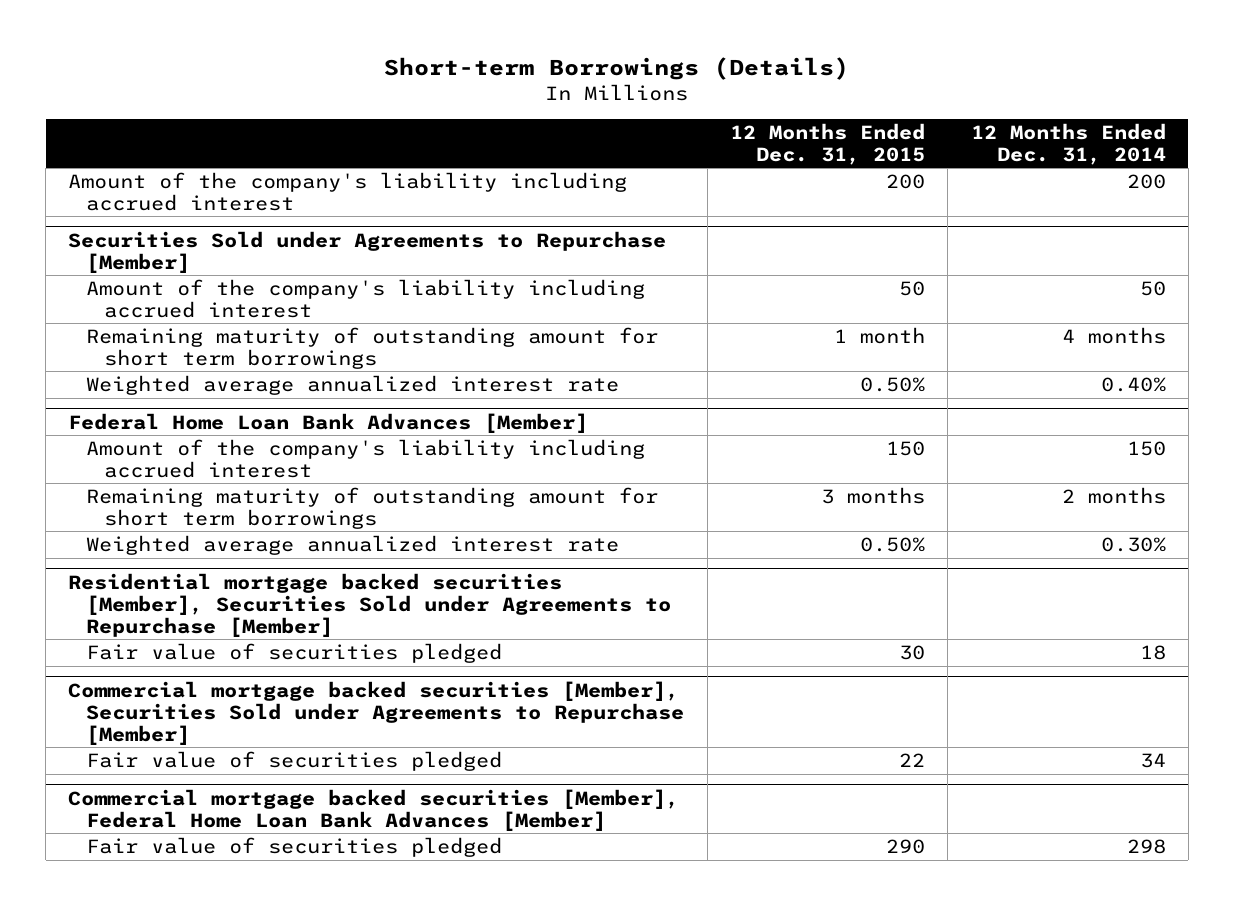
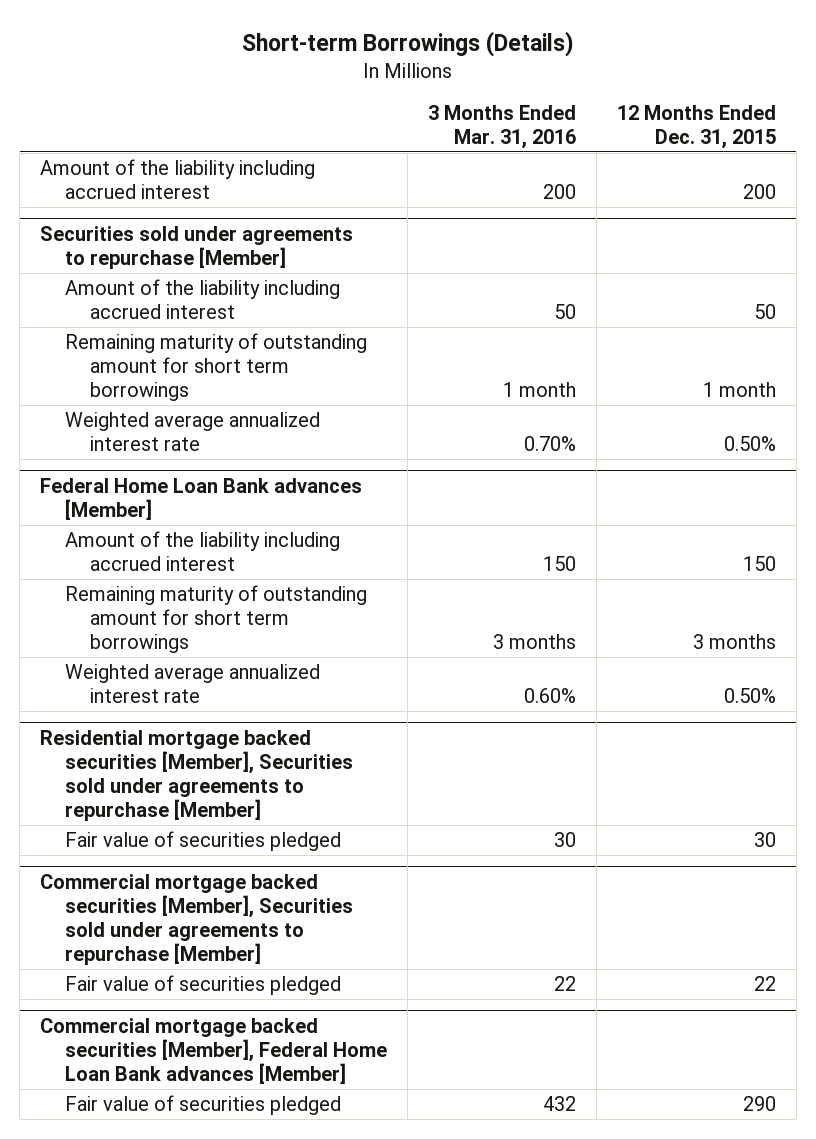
[970,122,1166,165] 12 Months Ended Dec. 31, 2014 -> none
none -> [427,105,576,150] 3 Months Ended Mar. 31, 2016
[68,171,628,211] Amount of the company's liability including accrued interest -> [40,159,316,199] Amount of the liability including accrued interest
[68,230,667,273] Securities Sold under Agreements to Repurchase [Member] -> [40,225,354,269] Securities sold under agreements to repurchase [Member]
[86,278,646,318] Amount of the company's liability including accrued interest -> [64,279,340,319] Amount of the liability including accrued interest
[68,412,589,433] Federal Home Loan Bank Advances [Member] -> [40,477,363,520] Federal Home Loan Bank advances [Member]
[86,438,646,478] Amount of the company's liability including accrued interest -> [64,531,340,571] Amount of the liability including accrued interest
[68,572,672,637] Residential mortgage backed securities [Member], Securities Sold under Agreements to Repurchase [Member] -> [40,729,353,821] Residential mortgage backed securities [Member], Securities sold under agreements to repurchase [Member]
[68,680,685,745] Commercial mortgage backed securities [Member], Securities Sold under Agreements to Repurchase [Member] -> [40,873,353,965] Commercial mortgage backed securities [Member], Securities sold under agreements to repurchase [Member]
[68,788,680,831] Commercial mortgage backed securities [Member], Federal Home Loan Bank Advances [Member] -> [40,1017,387,1084] Commercial mortgage backed securities [Member], Federal Home Loan Bank advances [Member]

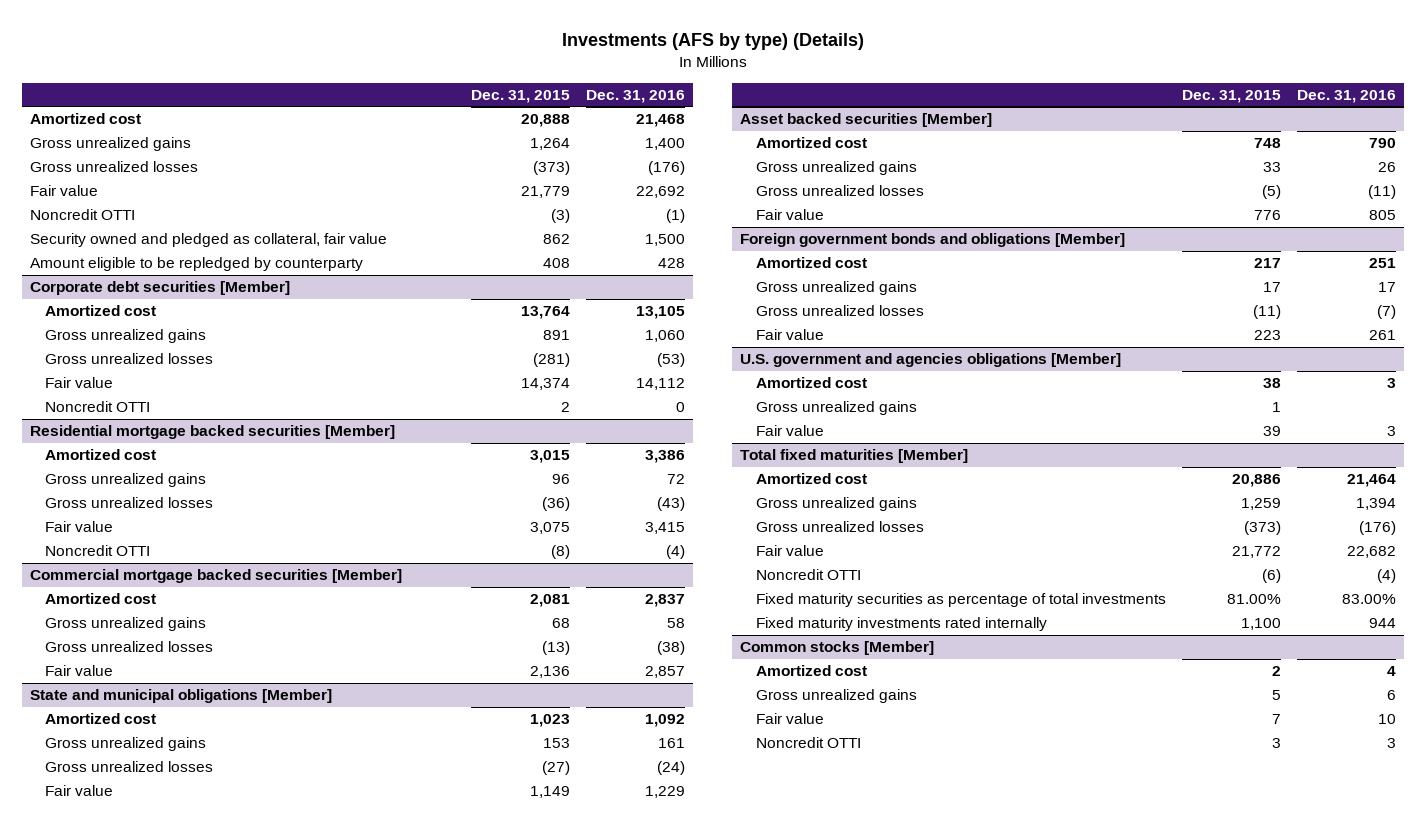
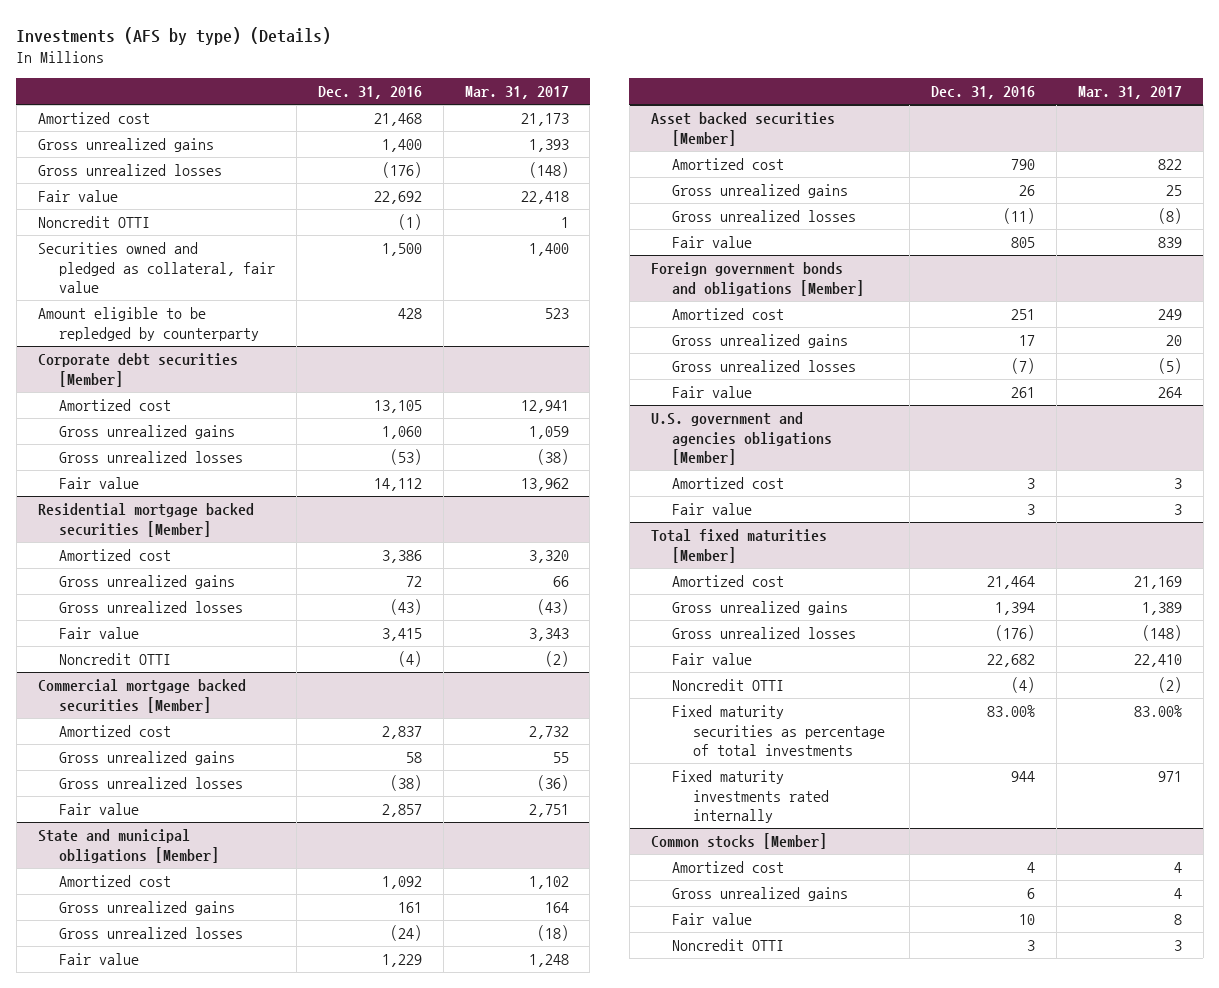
[471,89,571,103] Dec. 31, 2015 -> none
none -> [464,86,569,100] Mar. 31, 2017
[29,233,387,248] Security owned and pledged as collateral, fair value -> [37,242,275,294] Securities owned and pledged as collateral, fair value
[44,401,150,413] Noncredit OTTI -> none
[755,401,917,416] Gross unrealized gains -> none

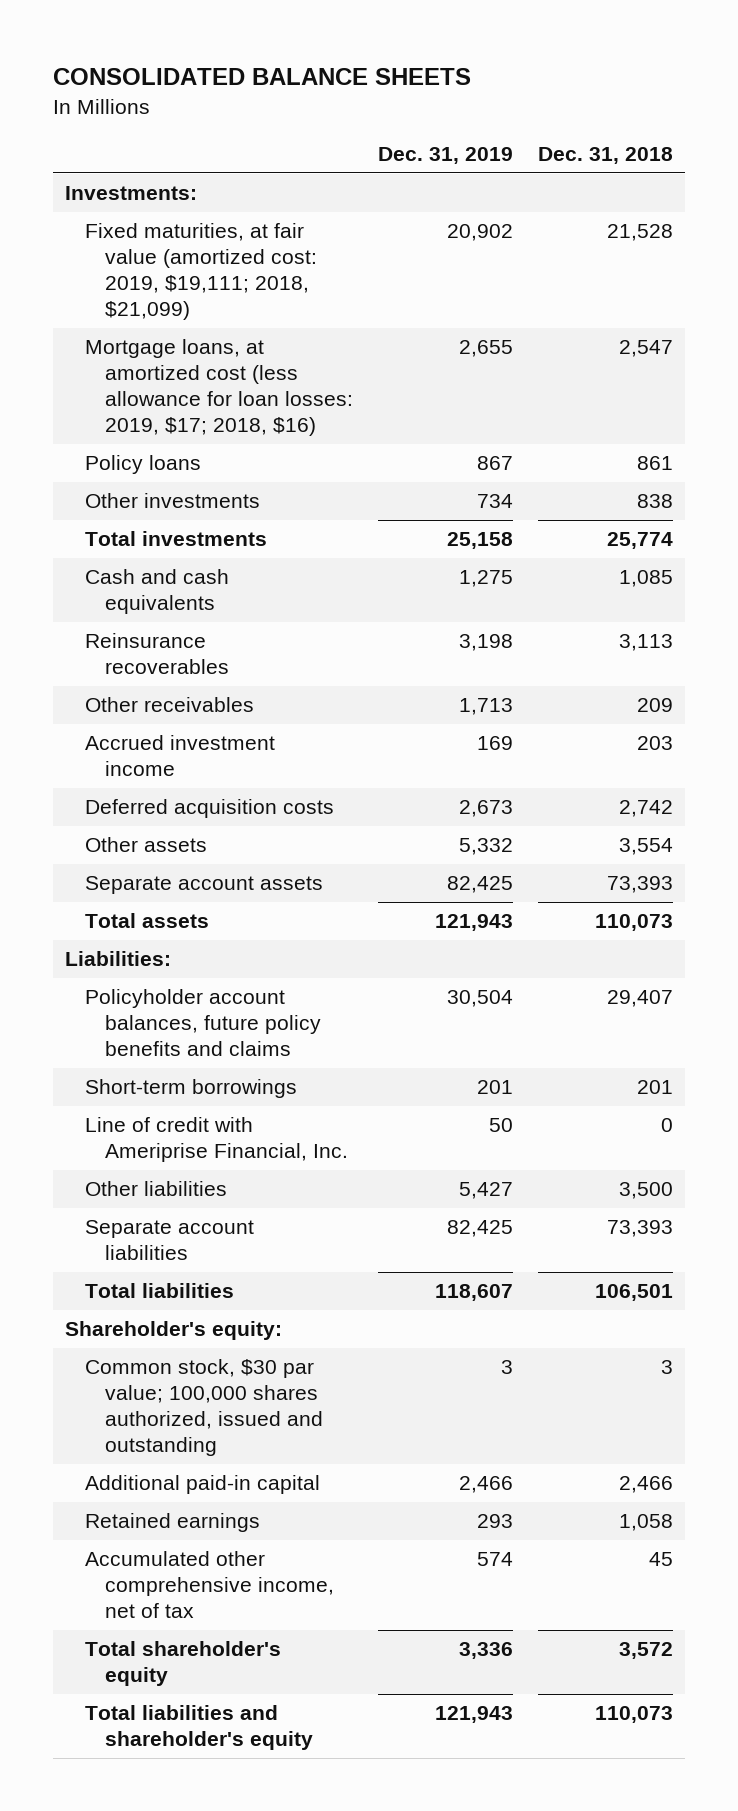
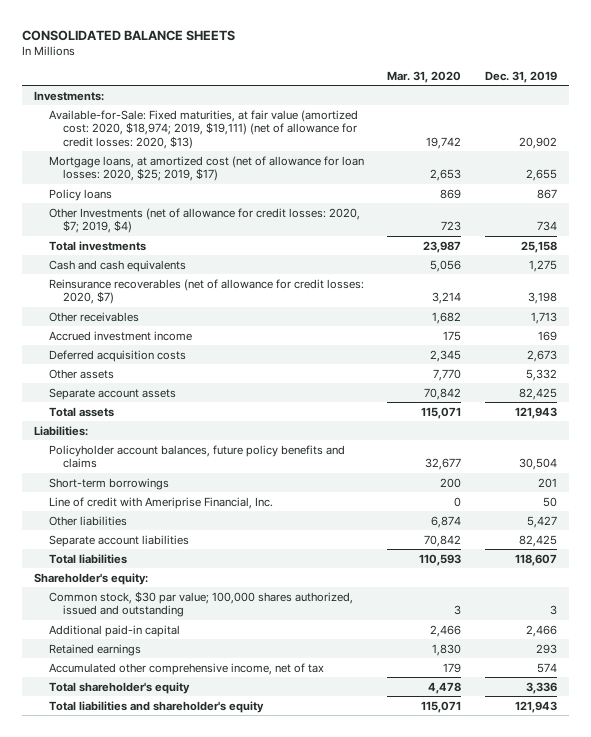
[537,146,673,164] Dec. 31, 2018 -> none
none -> [387,70,462,83] Mar. 31, 2020
[85,223,318,321] Fixed maturities, at fair value (amortized cost: 2019, $19,111; 2018, $21,099) -> [48,109,358,149] Available-for-Sale: Fixed maturities, at fair value (amortized cost: 2020, $18,974; 2019, $19,111) (net of allowance for credit losses: 2020, $13)
[85,339,354,437] Mortgage loans, at amortized cost (less allowance for loan losses: 2019, $17; 2018, $16) -> [48,155,364,182] Mortgage loans, at amortized cost (net of allowance for loan losses: 2020, $25; 2019, $17)
[85,493,261,509] Other investments -> [48,207,360,234] Other Investments (net of allowance for credit losses: 2020, $7; 2019, $4)
[85,633,230,675] Reinsurance recoverables -> [48,278,364,305] Reinsurance recoverables (net of allowance for credit losses: 2020, $7)

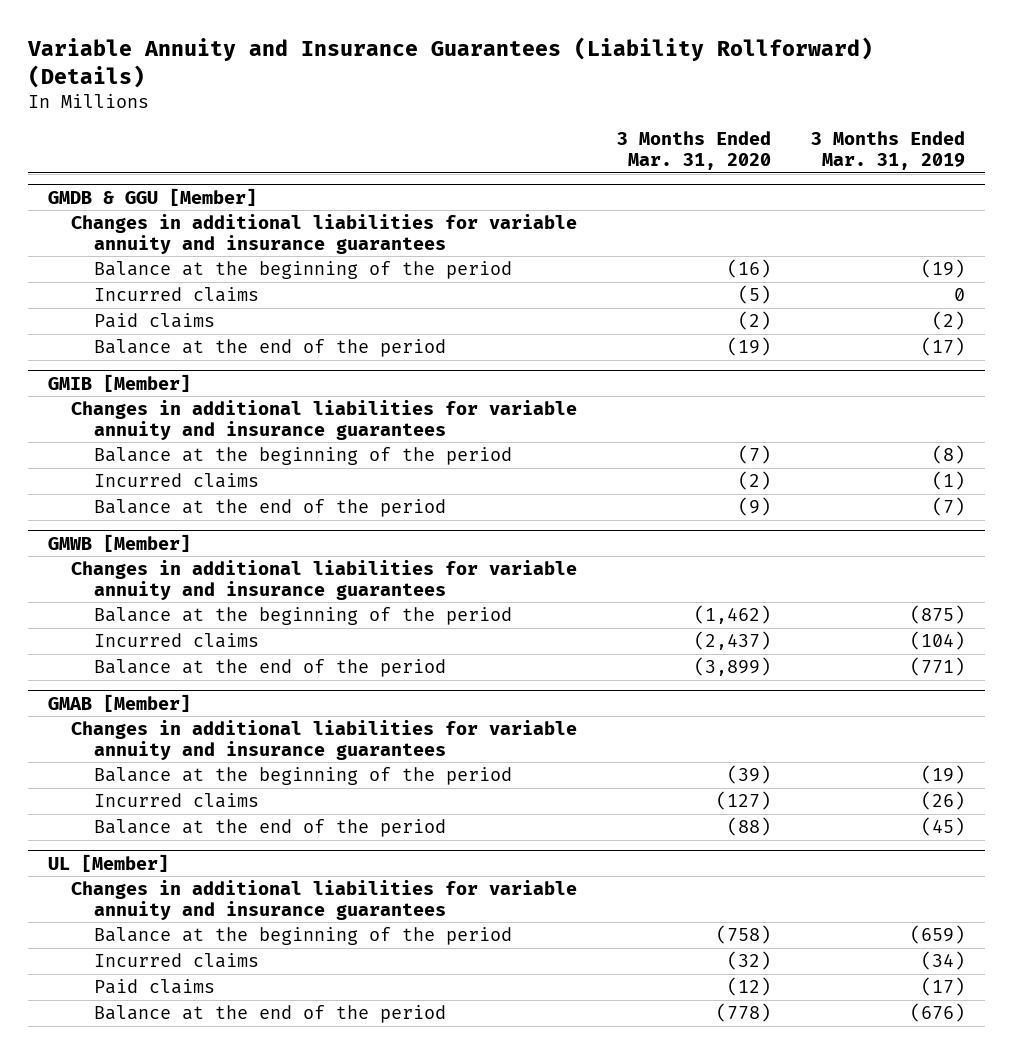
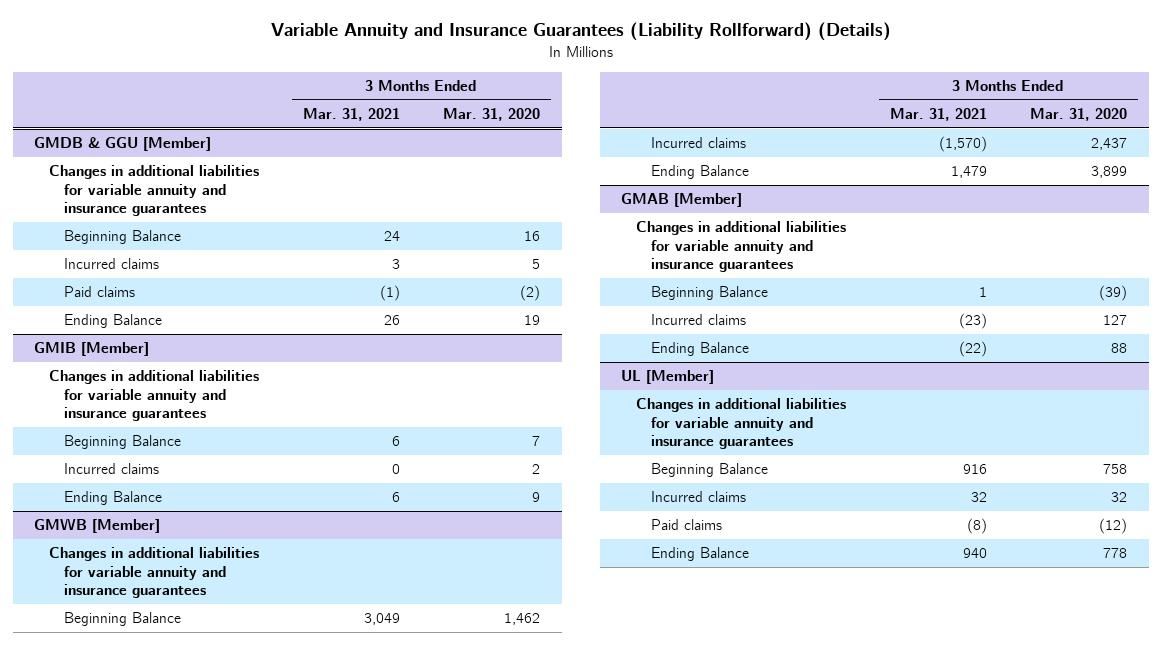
[811,131,966,171] 3 Months Ended Mar. 31, 2019 -> none
none -> [302,108,400,122] Mar. 31, 2021
[94,261,513,280] Balance at the beginning of the period -> [63,230,181,245] Beginning Balance
[727,259,772,279] (16) -> [524,231,541,242] 16
[738,285,772,305] (5) -> [532,259,541,270] 5
[94,339,447,358] Balance at the end of the period -> none
none -> [63,314,162,329] Ending Balance
[94,499,447,518] Balance at the end of the period -> none
[94,447,513,466] Balance at the beginning of the period -> [63,435,181,450] Beginning Balance
[738,445,772,465] (7) -> [532,436,541,447] 7
[738,471,772,491] (2) -> [532,464,541,475] 2
none -> [63,491,162,506] Ending Balance
[94,659,447,678] Balance at the end of the period -> none
[94,607,513,626] Balance at the beginning of the period -> [63,612,181,627] Beginning Balance
[694,605,772,625] (1,462) -> [504,613,541,626] 1,462
[694,631,772,651] (2,437) -> [1091,138,1128,151] 2,437
none -> [651,165,750,180] Ending Balance
[94,819,447,838] Balance at the end of the period -> none
[94,767,513,786] Balance at the beginning of the period -> [651,286,769,301] Beginning Balance
[716,791,772,811] (127) -> [1103,315,1128,326] 127
none -> [651,342,750,357] Ending Balance
[94,927,513,946] Balance at the beginning of the period -> [651,463,769,478] Beginning Balance
[716,925,772,945] (758) -> [1103,464,1128,475] 758
[727,951,772,971] (32) -> [1111,492,1128,503] 32
[94,1005,447,1024] Balance at the end of the period -> none
none -> [651,547,750,562] Ending Balance

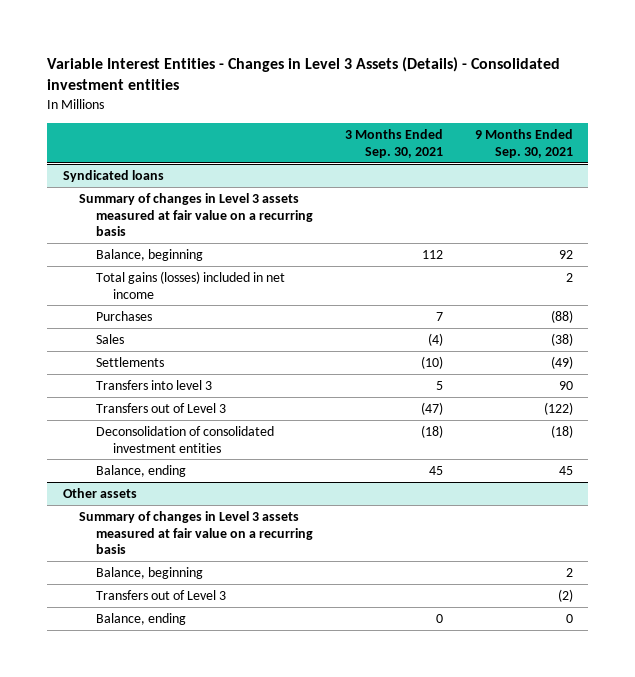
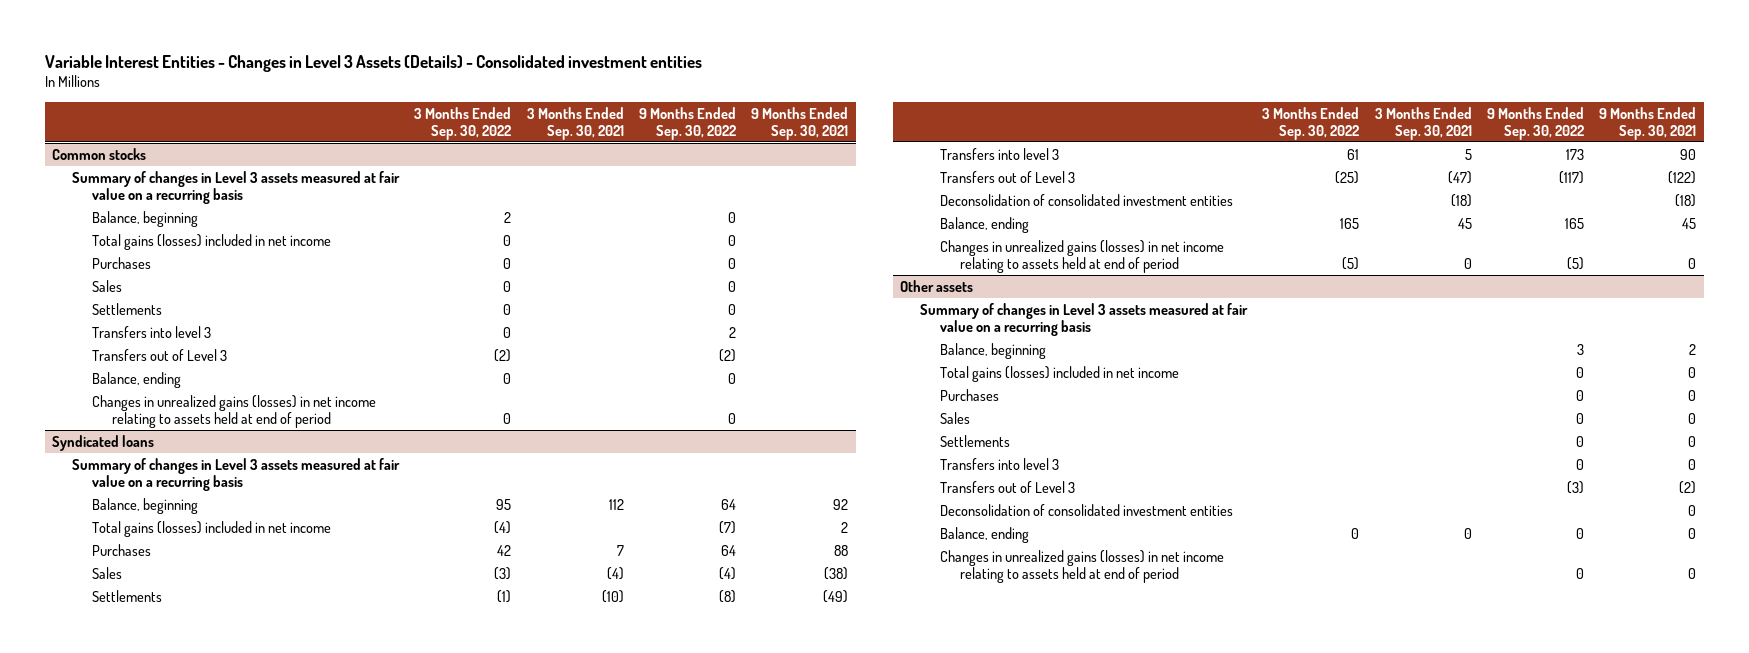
none -> [414,106,512,140] 3 Months Ended Sep. 30, 2022
none -> [639,106,737,140] 9 Months Ended Sep. 30, 2022
none -> [52,147,147,160] Common stocks
none -> [72,170,401,204] Summary of changes in Level 3 assets measured at fair value on a recurring basis
none -> [91,210,198,227] Balance, beginning
none -> [91,233,331,250] Total gains (losses) included in net income
none -> [91,256,151,269] Purchases
none -> [91,279,122,292] Sales
none -> [91,302,162,315] Settlements
none -> [91,325,211,338] Transfers into level 3
none -> [91,348,227,361] Transfers out of Level 3
none -> [91,371,181,388] Balance, ending
none -> [91,394,376,428] Changes in unrealized gains (losses) in net income relating to assets held at end of period
[550,309,573,323] (88) -> [834,544,849,556] 88
none -> [939,239,1224,273] Changes in unrealized gains (losses) in net income relating to assets held at end of period
none -> [939,365,1179,382] Total gains (losses) included in net income
none -> [939,388,999,401] Purchases
none -> [939,411,970,424] Sales
none -> [939,434,1010,447] Settlements
none -> [939,457,1059,470] Transfers into level 3
none -> [939,503,1233,516] Deconsolidation of consolidated investment entities
none -> [939,549,1224,583] Changes in unrealized gains (losses) in net income relating to assets held at end of period

